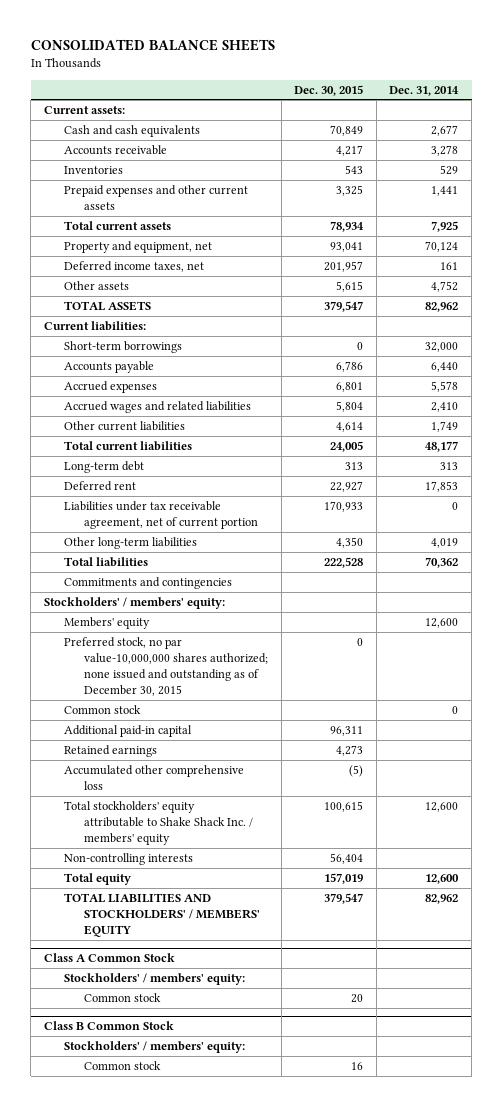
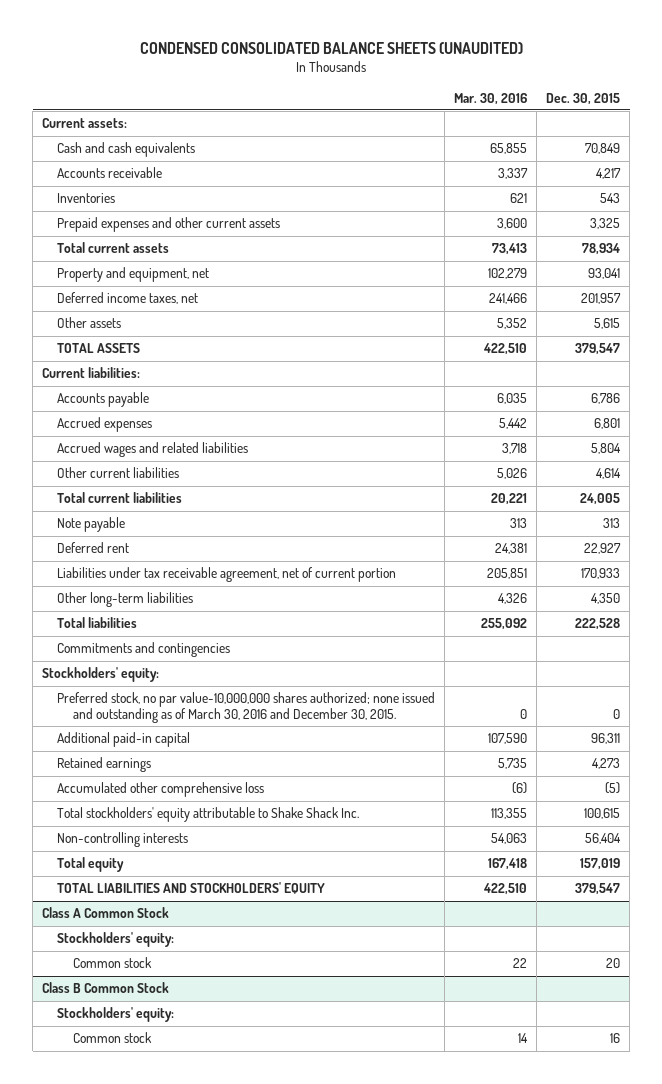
[30,39,275,52] CONSOLIDATED BALANCE SHEETS -> [140,41,524,54] CONDENSED CONSOLIDATED BALANCE SHEETS (UNAUDITED)
[389,85,460,96] Dec. 31, 2014 -> none
none -> [454,92,528,105] Mar. 30, 2016
[63,340,182,353] Short-term borrowings -> none
[63,460,144,473] Long-term debt -> [57,517,126,533] Note payable
[63,616,150,629] Members' equity -> none
[63,704,141,714] Common stock -> none
[44,596,226,609] Stockholders' / members' equity: -> [42,667,160,683] Stockholders' equity:
[63,636,268,697] Preferred stock, no par value-10,000,000 shares authorized; none issued and outstanding as of December 30, 2015 -> [57,692,436,724] Preferred stock, no par value-10,000,000 shares authorized; none issued and outstanding as of March 30, 2016 and December 30, 2015.
[63,800,253,845] Total stockholders' equity attributable to Shake Shack Inc. / members' equity -> [57,807,360,823] Total stockholders' equity attributable to Shake Shack Inc.
[63,892,260,937] TOTAL LIABILITIES AND STOCKHOLDERS' / MEMBERS' EQUITY -> [57,882,326,895] TOTAL LIABILITIES AND STOCKHOLDERS' EQUITY
[63,972,245,985] Stockholders' / members' equity: -> [57,932,175,948] Stockholders' equity:
[63,1040,245,1053] Stockholders' / members' equity: -> [57,1007,175,1023] Stockholders' equity:

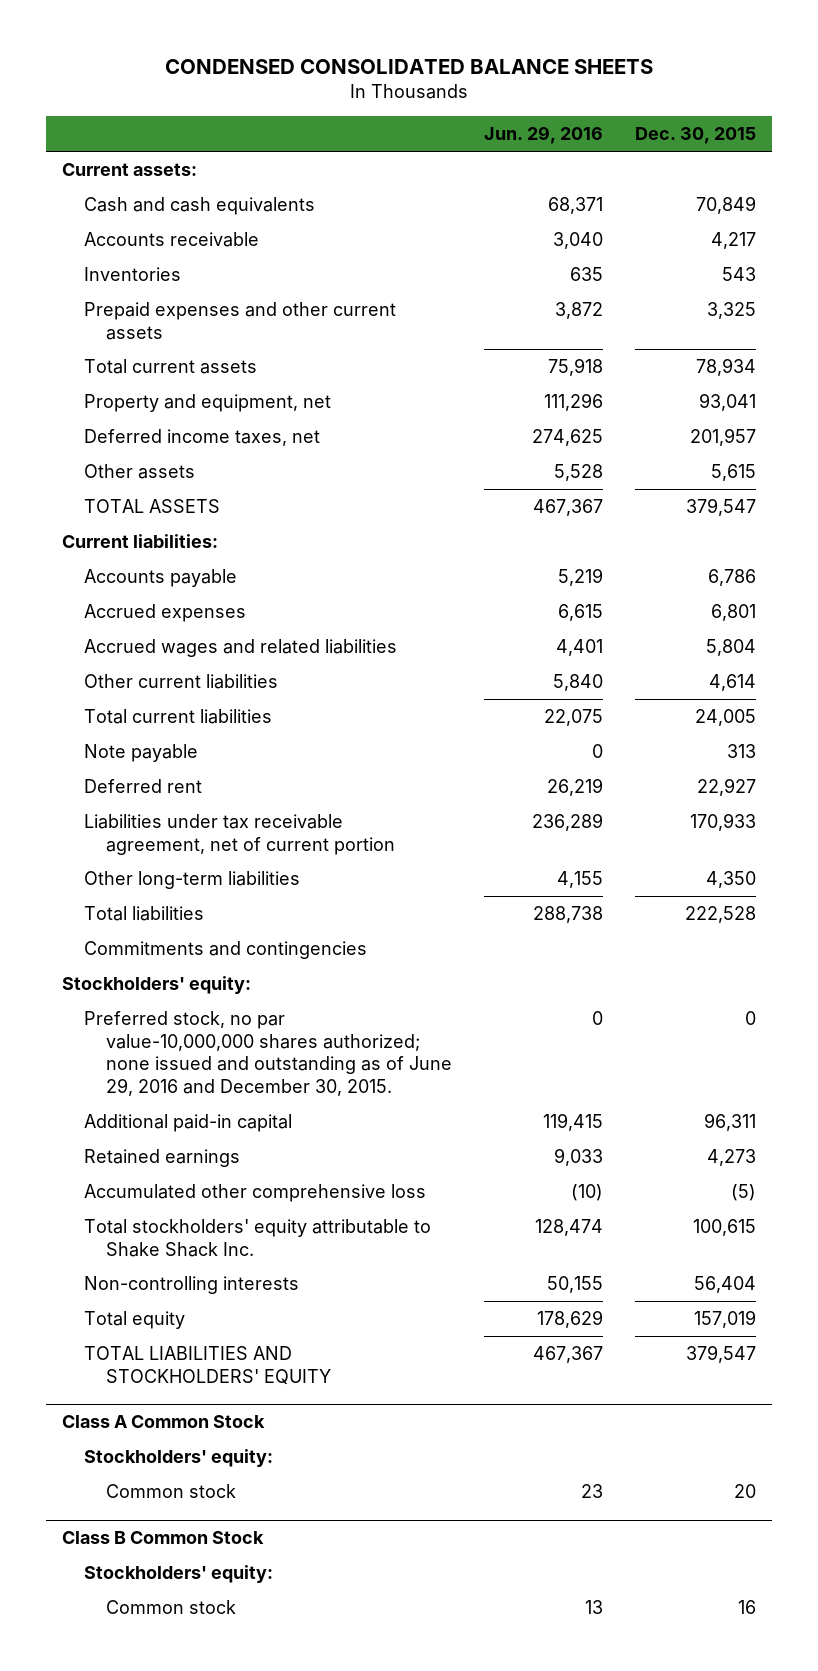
[140,41,524,54] CONDENSED CONSOLIDATED BALANCE SHEETS (UNAUDITED) -> [164,59,653,75] CONDENSED CONSOLIDATED BALANCE SHEETS
[454,92,528,105] Mar. 30, 2016 -> none
none -> [483,126,603,145] Jun. 29, 2016
[57,692,436,724] Preferred stock, no par value-10,000,000 shares authorized; none issued and outstanding as of March 30, 2016 and December 30, 2015. -> [83,1010,452,1097] Preferred stock, no par value-10,000,000 shares authorized; none issued and outstanding as of June 29, 2016 and December 30, 2015.

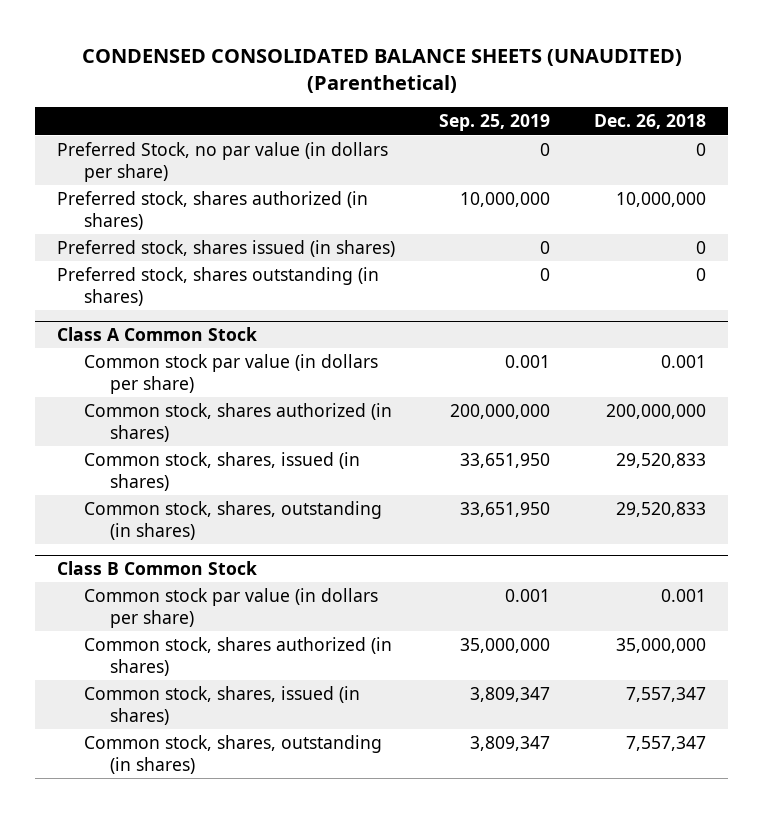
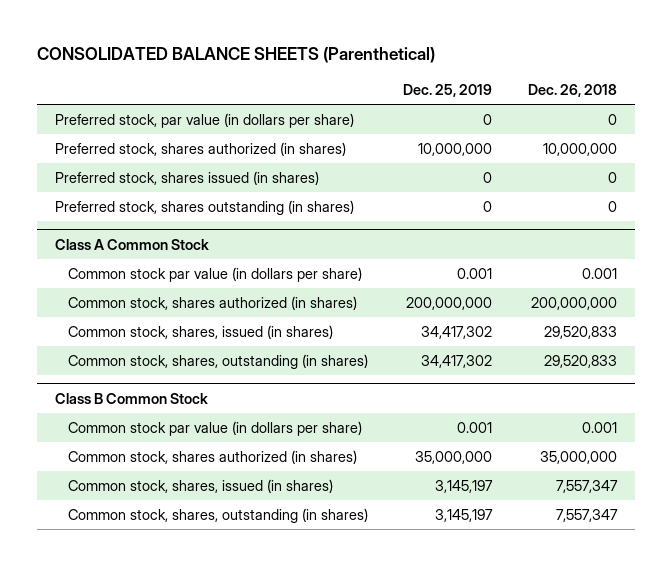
[81,48,682,93] CONDENSED CONSOLIDATED BALANCE SHEETS (UNAUDITED) (Parenthetical) -> [37,47,436,64] CONSOLIDATED BALANCE SHEETS (Parenthetical)
[439,114,551,132] Sep. 25, 2019 -> none
none -> [403,83,493,97] Dec. 25, 2019
[57,141,389,182] Preferred Stock, no par value (in dollars per share) -> [55,112,355,128] Preferred stock, par value (in dollars per share)

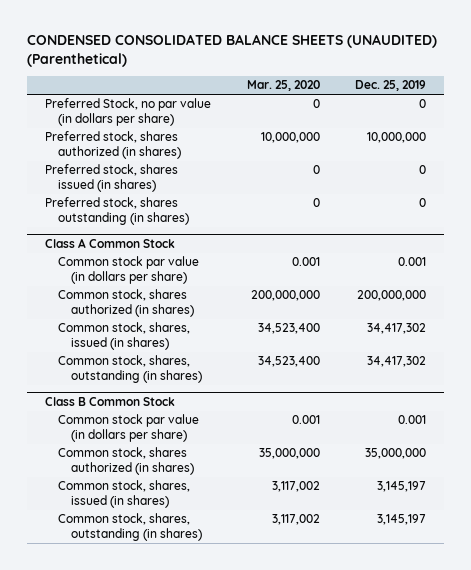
[37,47,436,64] CONSOLIDATED BALANCE SHEETS (Parenthetical) -> [26,34,437,67] CONDENSED CONSOLIDATED BALANCE SHEETS (UNAUDITED) (Parenthetical)
[527,83,617,97] Dec. 26, 2018 -> none
none -> [246,80,320,92] Mar. 25, 2020
[55,112,355,128] Preferred stock, par value (in dollars per share) -> [44,98,211,127] Preferred Stock, no par value (in dollars per share)

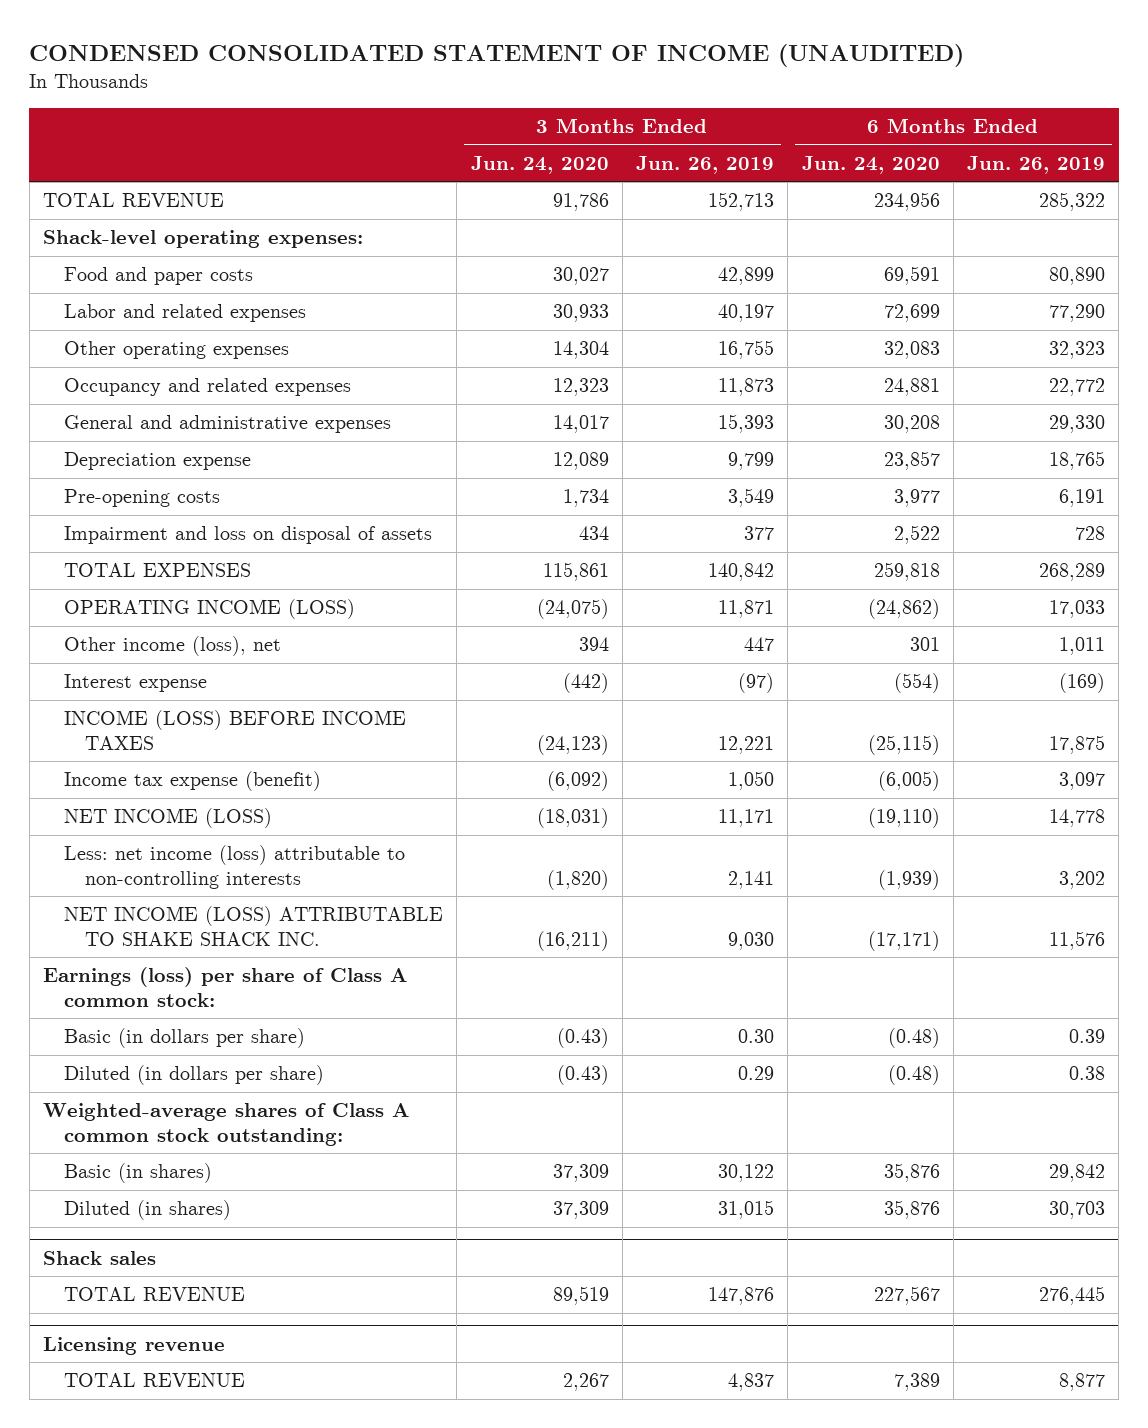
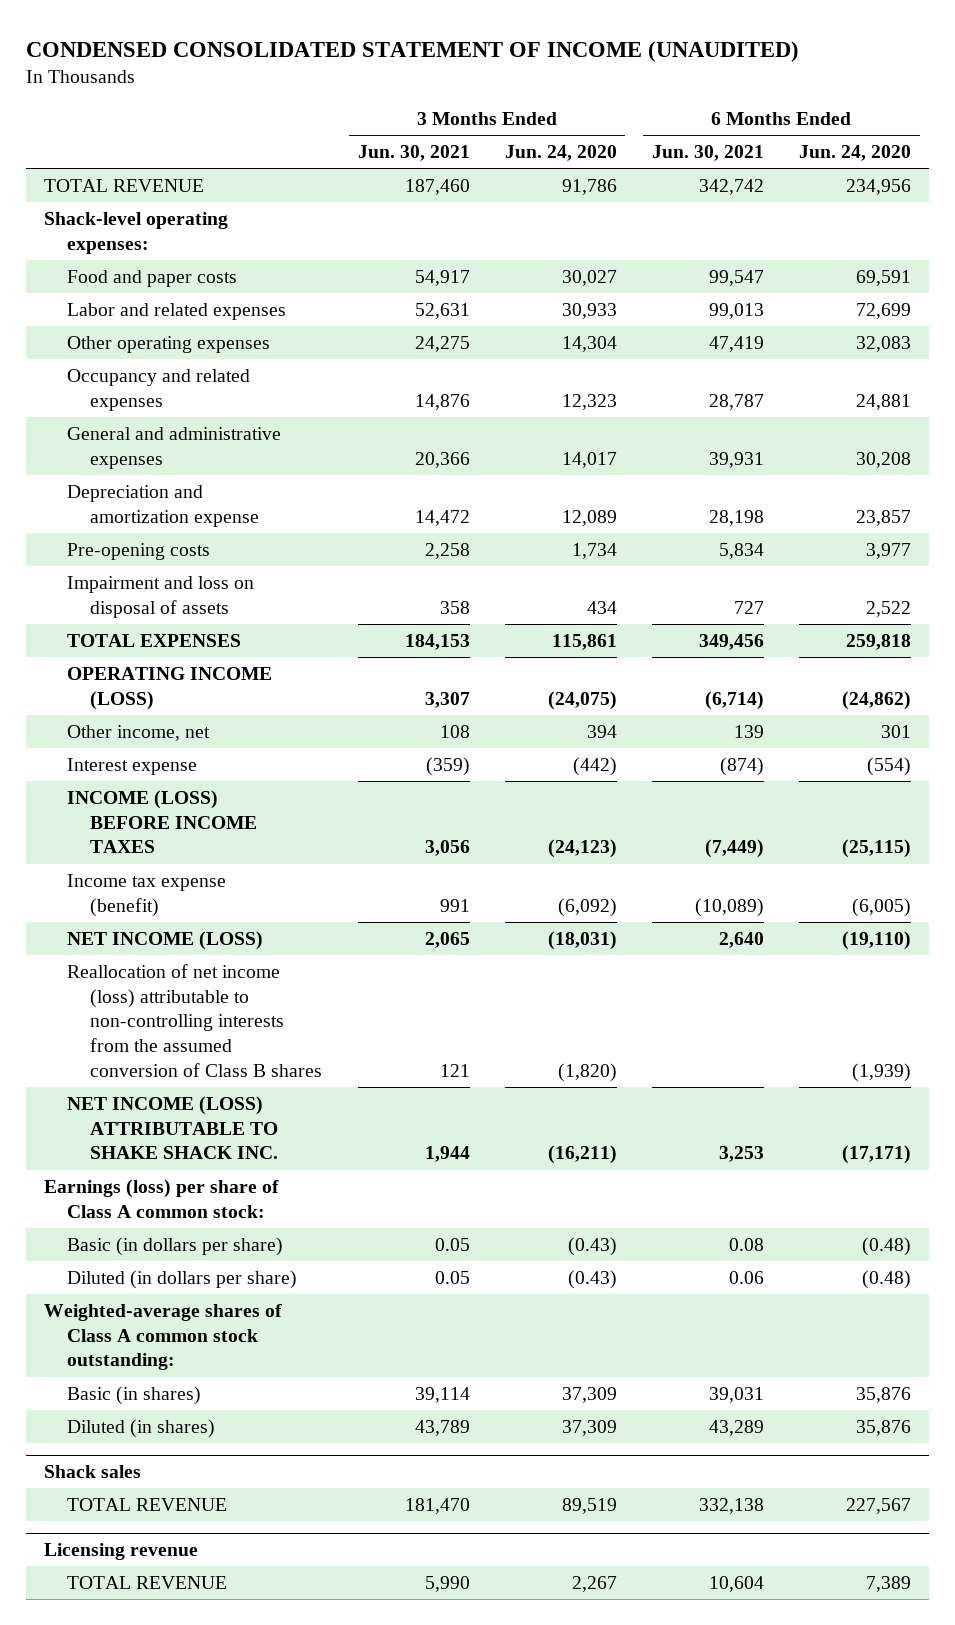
[636,156,775,175] Jun. 26, 2019 -> none
[967,156,1106,175] Jun. 26, 2019 -> none
none -> [357,145,470,162] Jun. 30, 2021
none -> [651,145,764,162] Jun. 30, 2021
[64,452,252,471] Depreciation expense -> [67,484,260,527] Depreciation and amortization expense
[64,636,282,657] Other income (loss), net -> [67,724,211,741] Other income, net
[64,845,406,889] Less: net income (loss) attributable to non-controlling interests -> [67,963,323,1077] Reallocation of net income (loss) attributable to non-controlling interests from the assumed conversion of Class B shares

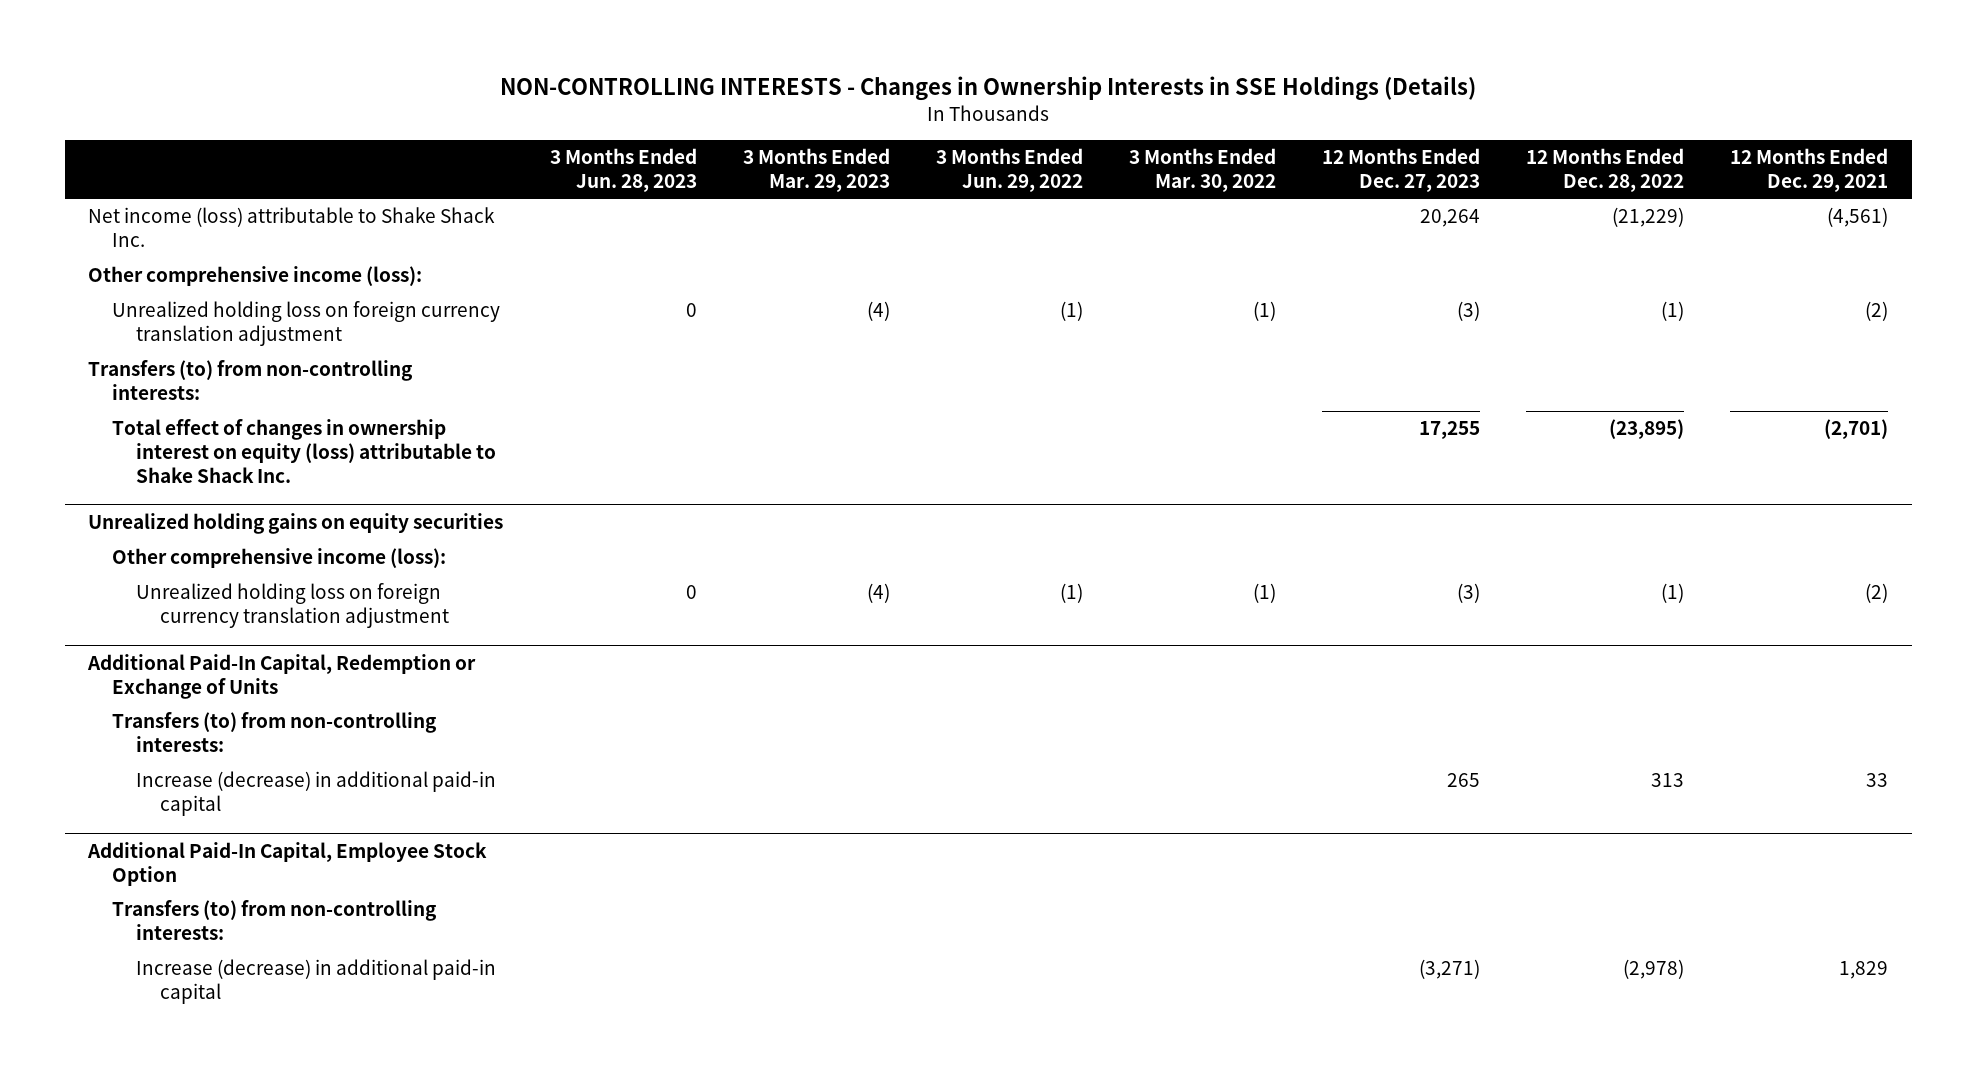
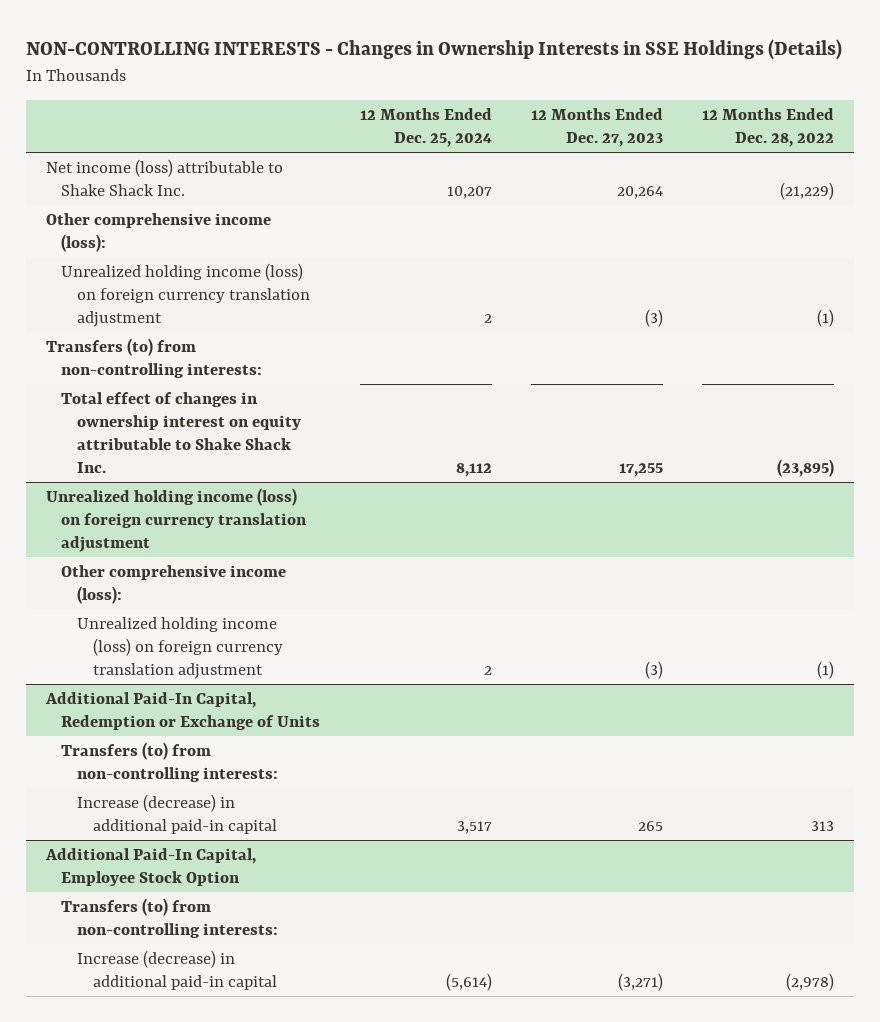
[549,148,697,192] 3 Months Ended Jun. 28, 2023 -> none
[742,148,890,192] 3 Months Ended Mar. 29, 2023 -> none
[935,148,1083,192] 3 Months Ended Jun. 29, 2022 -> none
[1129,148,1277,192] 3 Months Ended Mar. 30, 2022 -> none
[1730,148,1889,192] 12 Months Ended Dec. 29, 2021 -> none
none -> [359,107,492,148] 12 Months Ended Dec. 25, 2024
[112,301,501,347] Unrealized holding loss on foreign currency translation adjustment -> [61,262,311,328] Unrealized holding income (loss) on foreign currency translation adjustment
[112,419,496,484] Total effect of changes in ownership interest on equity (loss) attributable to Shake Shack Inc. -> [61,391,302,474] Total effect of changes in ownership interest on equity attributable to Shake Shack Inc.
[88,513,504,535] Unrealized holding gains on equity securities -> [45,487,308,553] Unrealized holding income (loss) on foreign currency translation adjustment
[135,583,449,629] Unrealized holding loss on foreign currency translation adjustment -> [77,616,284,680] Unrealized holding income (loss) on foreign currency translation adjustment

